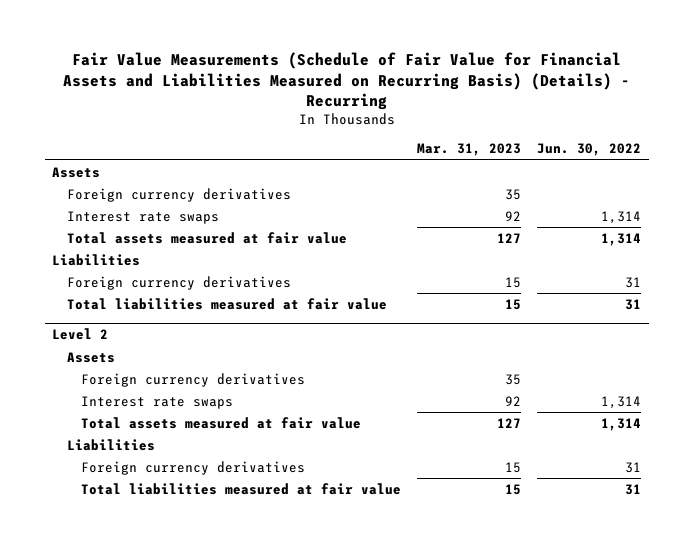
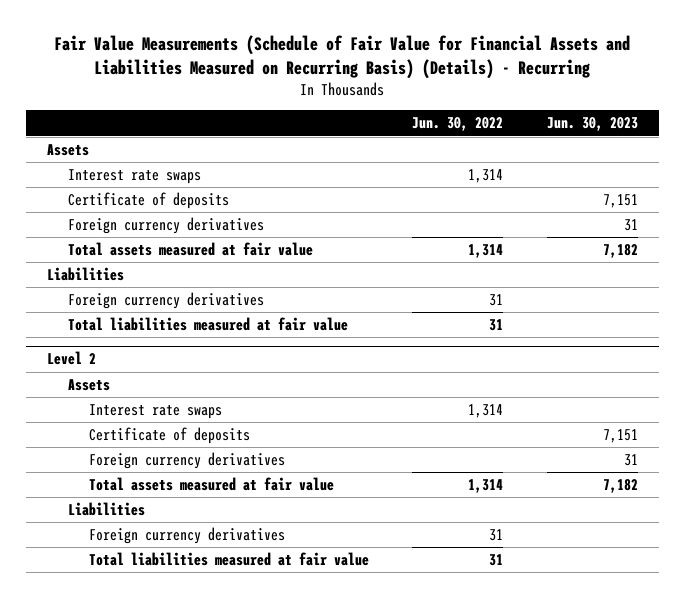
[417,143,522,157] Mar. 31, 2023 -> none
none -> [546,117,638,132] Jun. 30, 2023
none -> [68,192,230,210] Certificate of deposits
[66,187,291,202] Foreign currency derivatives -> [68,217,265,235] Foreign currency derivatives
none -> [89,427,251,445] Certificate of deposits
[81,372,306,387] Foreign currency derivatives -> [89,452,286,470] Foreign currency derivatives

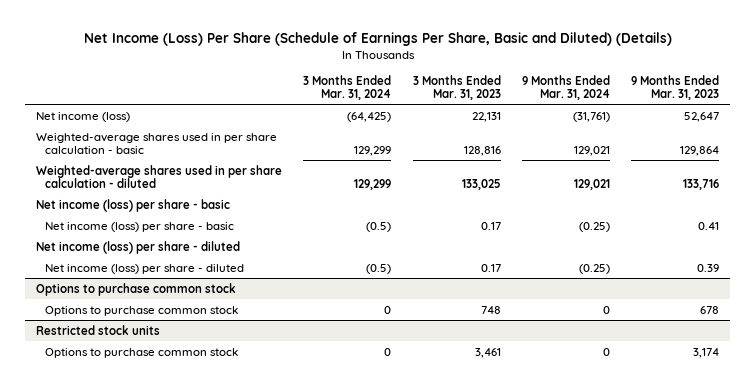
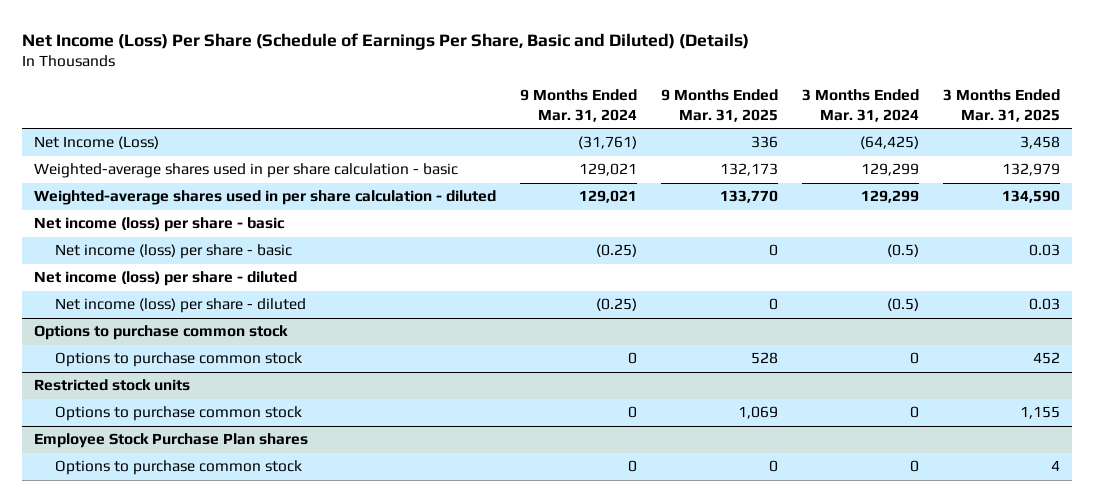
[412,74,501,101] 3 Months Ended Mar. 31, 2023 -> none
[631,74,720,101] 9 Months Ended Mar. 31, 2023 -> none
none -> [660,89,778,122] 9 Months Ended Mar. 31, 2025
none -> [942,89,1060,122] 3 Months Ended Mar. 31, 2025
[35,111,130,122] Net income (loss) -> [33,136,159,150] Net Income (Loss)
none -> [33,433,308,449] Employee Stock Purchase Plan shares
none -> [55,460,303,476] Options to purchase common stock

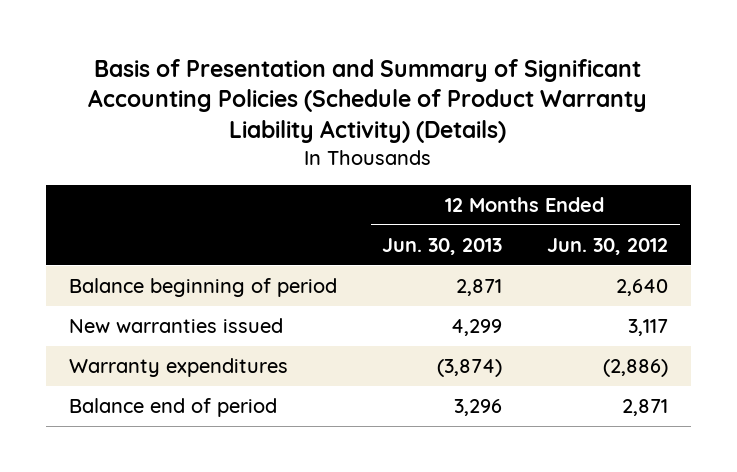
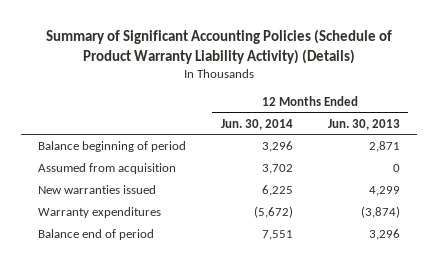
[88,58,648,144] Basis of Presentation and Summary of Significant Accounting Policies (Schedule of Product Warranty Liability Activity) (Details) -> [45,28,392,64] Summary of Significant Accounting Policies (Schedule of Product Warranty Liability Activity) (Details)
[547,237,669,255] Jun. 30, 2012 -> none
none -> [220,118,293,130] Jun. 30, 2014
none -> [38,163,177,175] Assumed from acquisition

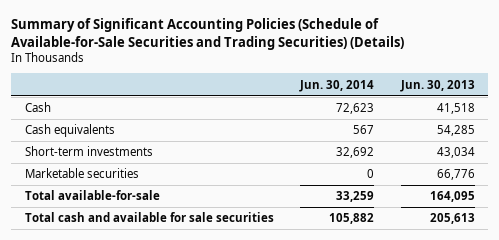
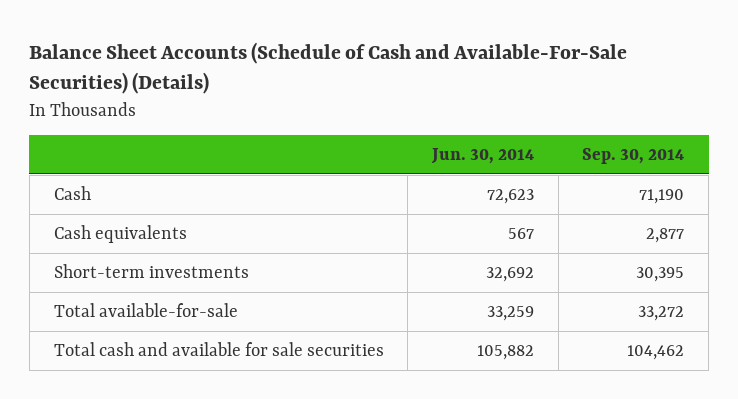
[11,17,405,50] Summary of Significant Accounting Policies (Schedule of Available-for-Sale Securities and Trading Securities) (Details) -> [29,42,628,95] Balance Sheet Accounts (Schedule of Cash and Available-For-Sale Securities) (Details)
[399,79,475,92] Jun. 30, 2013 -> none
none -> [582,147,685,164] Sep. 30, 2014
[24,168,139,179] Marketable securities -> none

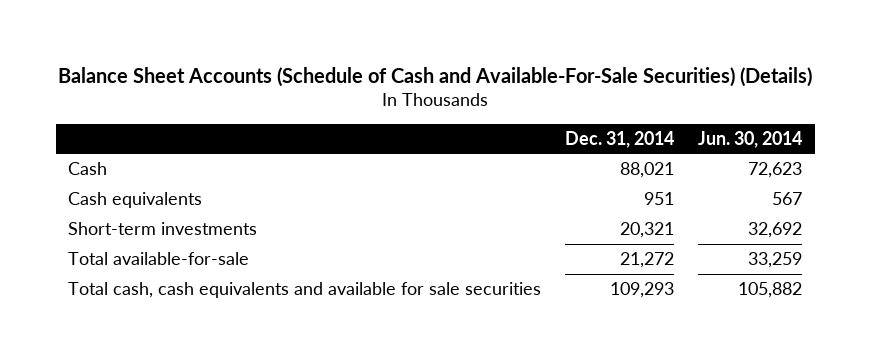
[582,147,685,164] Sep. 30, 2014 -> none
none -> [565,130,675,148] Dec. 31, 2014
[53,341,384,356] Total cash and available for sale securities -> [68,282,542,299] Total cash, cash equivalents and available for sale securities

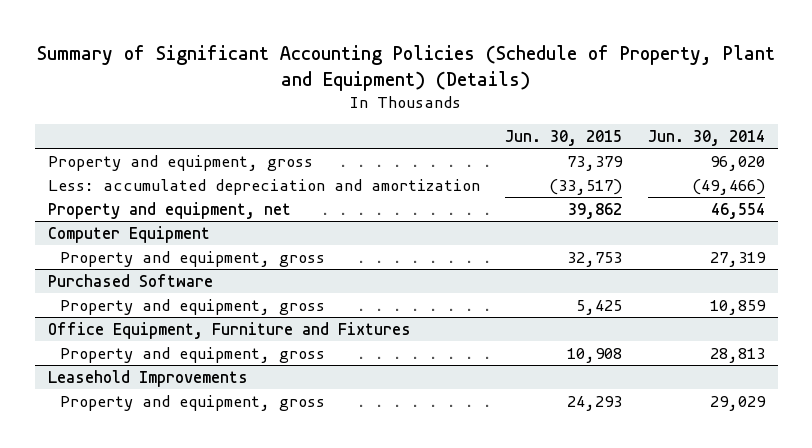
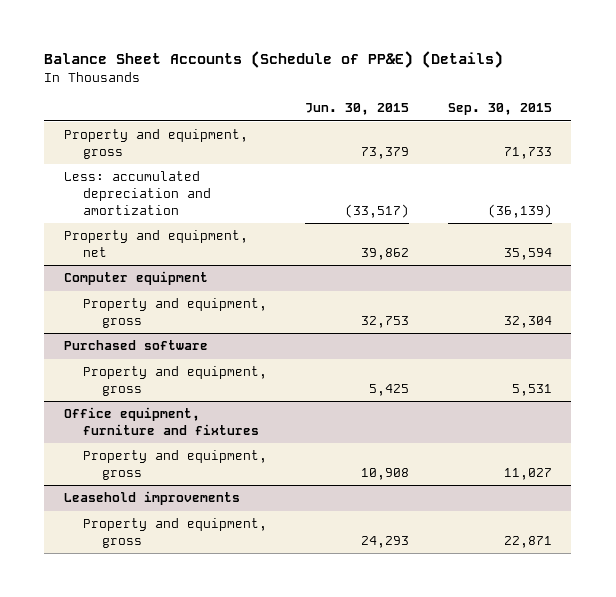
[37,45,776,91] Summary of Significant Accounting Policies (Schedule of Property, Plant and Equipment) (Details) -> [44,51,504,69] Balance Sheet Accounts (Schedule of PP&E) (Details)
[647,129,765,146] Jun. 30, 2014 -> none
none -> [447,103,552,116] Sep. 30, 2015
[47,225,210,243] Computer Equipment -> [63,271,208,286] Computer equipment
[47,273,213,287] Purchased Software -> [63,340,208,351] Purchased software
[47,321,411,339] Office Equipment, Furniture and Fixtures -> [63,407,259,435] Office equipment, furniture and fixtures
[47,369,248,387] Leasehold Improvements -> [63,491,240,506] Leasehold improvements

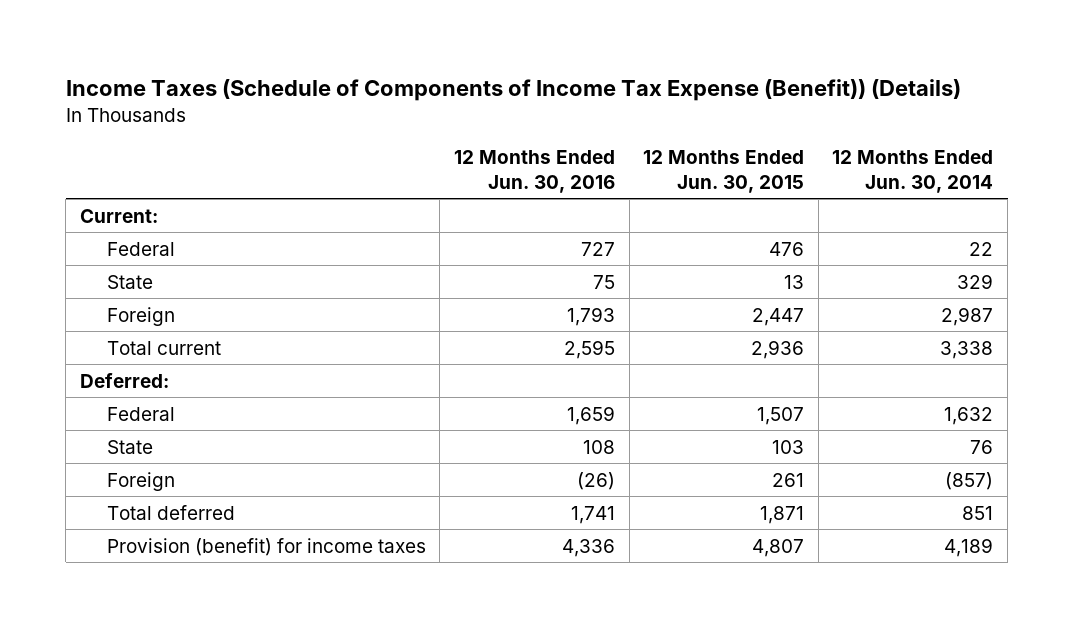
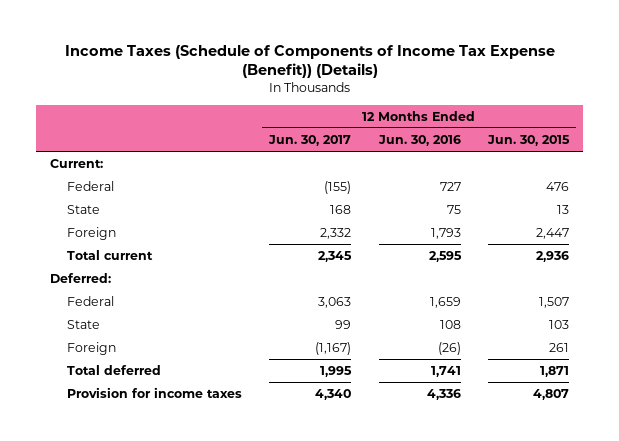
[832,150,994,193] 12 Months Ended Jun. 30, 2014 -> none
none -> [268,134,352,146] Jun. 30, 2017
[106,537,426,556] Provision (benefit) for income taxes -> [66,386,242,398] Provision for income taxes

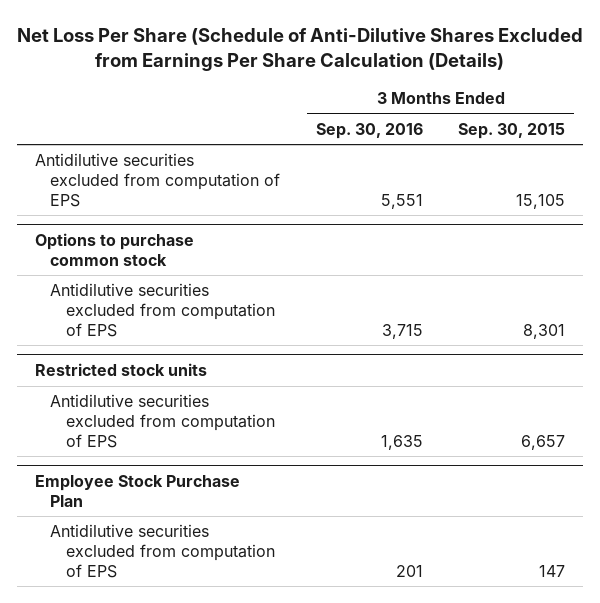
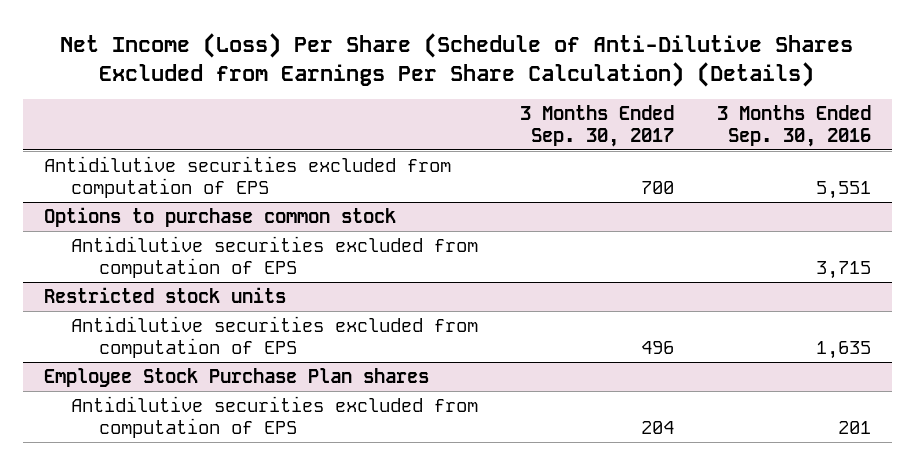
[17,27,584,71] Net Loss Per Share (Schedule of Anti-Dilutive Shares Excluded from Earnings Per Share Calculation (Details) -> [60,32,854,87] Net Income (Loss) Per Share (Schedule of Anti-Dilutive Shares Excluded from Earnings Per Share Calculation) (Details)
[458,122,566,139] Sep. 30, 2015 -> none
none -> [520,104,675,147] 3 Months Ended Sep. 30, 2017
[34,475,240,507] Employee Stock Purchase Plan -> [43,367,429,387] Employee Stock Purchase Plan shares

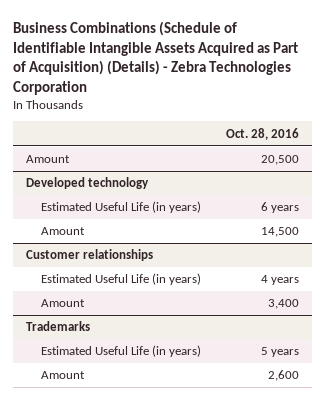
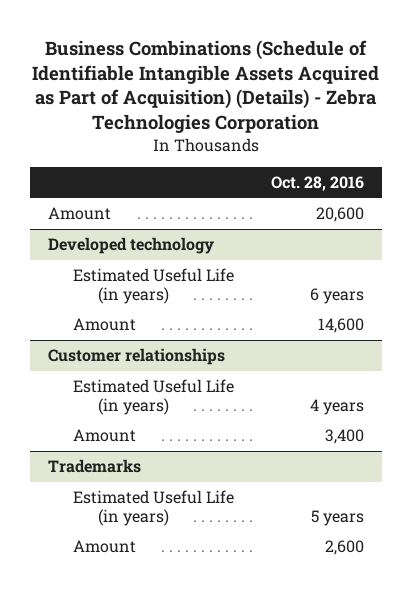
[261,155,300,166] 20,500 -> [315,207,364,223] 20,600
[261,227,300,238] 14,500 -> [317,318,364,334] 14,600

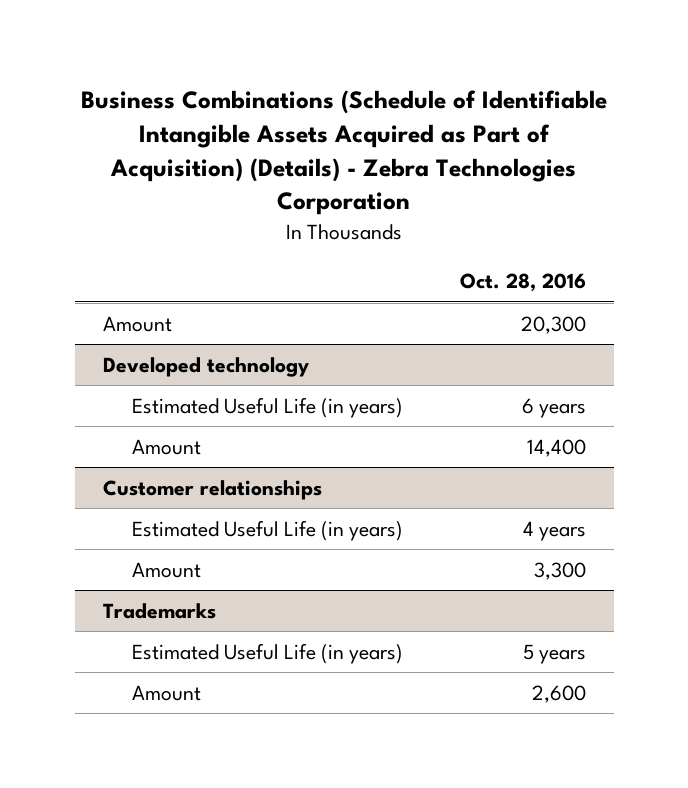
[315,207,364,223] 20,600 -> [520,315,586,334] 20,300
[317,318,364,334] 14,600 -> [526,438,586,457] 14,400
[324,429,364,445] 3,400 -> [533,561,586,580] 3,300

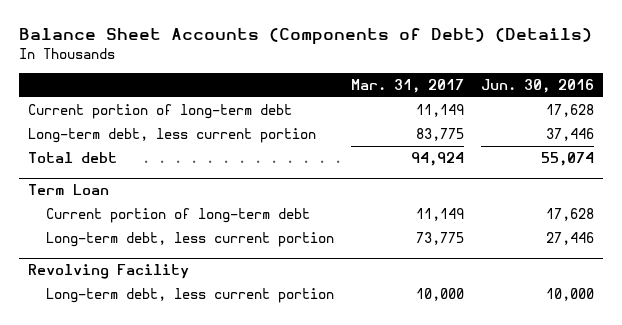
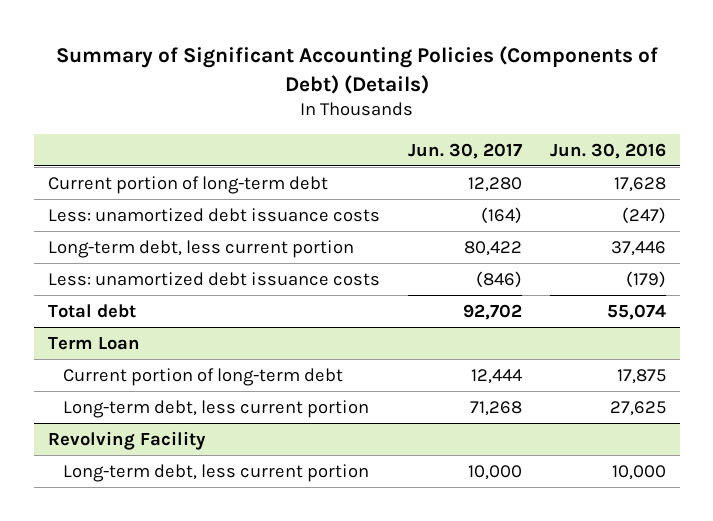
[19,28,593,46] Balance Sheet Accounts (Components of Debt) (Details) -> [55,46,658,94] Summary of Significant Accounting Policies (Components of Debt) (Details)
[350,78,464,93] Mar. 31, 2017 -> none
none -> [407,142,522,159] Jun. 30, 2017
none -> [47,207,380,222] Less: unamortized debt issuance costs
none -> [47,271,380,286] Less: unamortized debt issuance costs
[546,208,595,222] 17,628 -> [616,368,666,384] 17,875
[546,232,595,246] 27,446 -> [609,400,666,416] 27,625

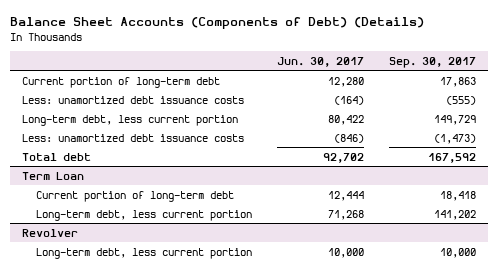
[55,46,658,94] Summary of Significant Accounting Policies (Components of Debt) (Details) -> [9,17,424,30] Balance Sheet Accounts (Components of Debt) (Details)
[549,142,666,159] Jun. 30, 2016 -> none
none -> [388,56,476,68] Sep. 30, 2017
[47,430,206,450] Revolving Facility -> [22,228,79,237] Revolver

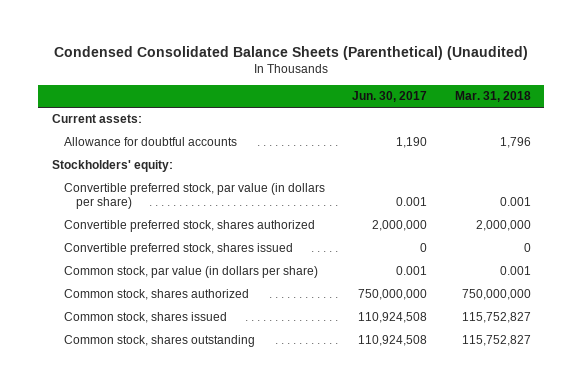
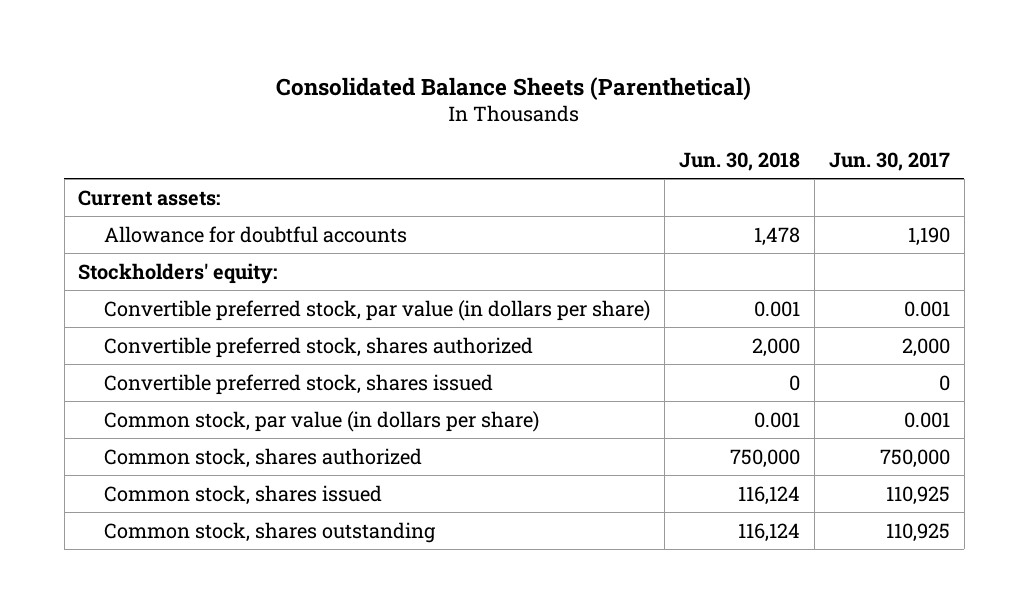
[54,45,529,60] Condensed Consolidated Balance Sheets (Parenthetical) (Unaudited) -> [276,76,752,100] Consolidated Balance Sheets (Parenthetical)
[454,91,531,103] Mar. 31, 2018 -> none
none -> [678,151,800,171] Jun. 30, 2018
[372,220,428,232] 2,000,000 -> [901,337,950,357] 2,000
[358,289,428,301] 750,000,000 -> [879,448,950,468] 750,000
[358,312,428,324] 110,924,508 -> [885,485,950,505] 110,925
[358,335,428,347] 110,924,508 -> [885,522,950,542] 110,925

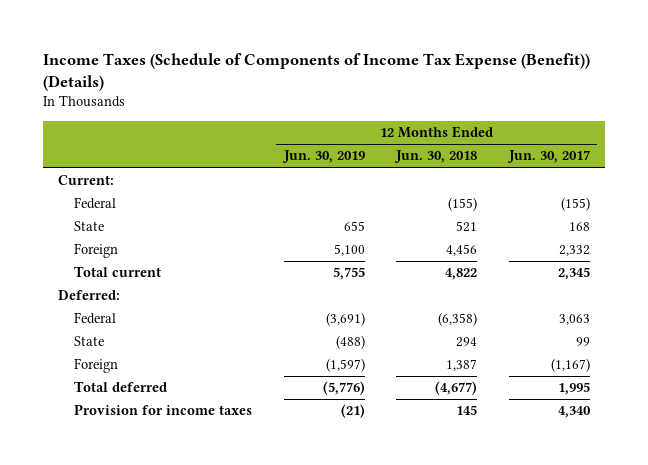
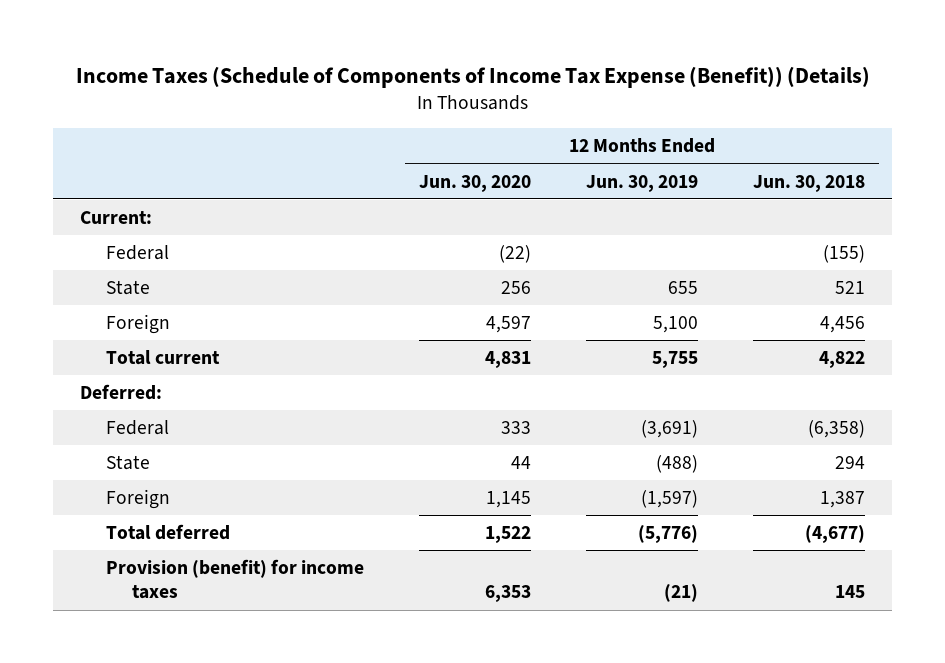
[506,150,590,164] Jun. 30, 2017 -> none
none -> [419,174,532,192] Jun. 30, 2020
[74,404,253,416] Provision for income taxes -> [106,559,365,600] Provision (benefit) for income taxes

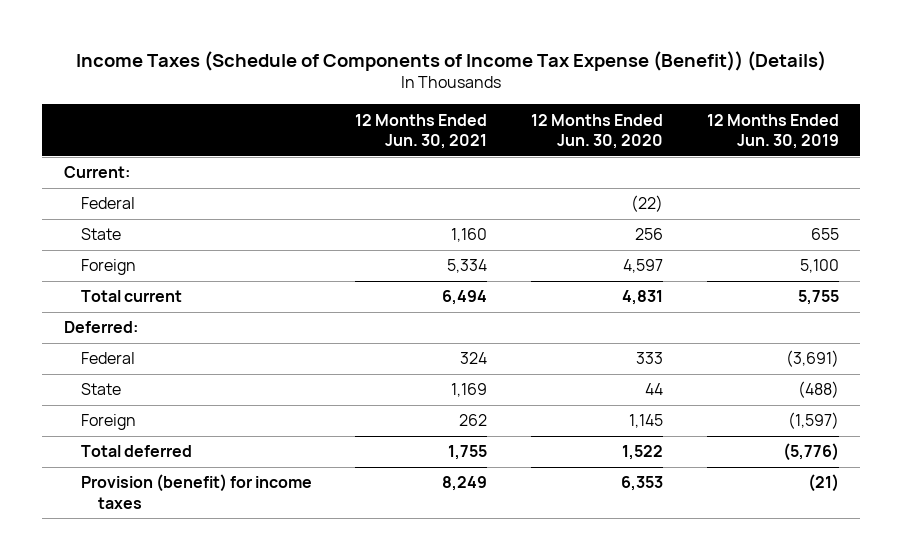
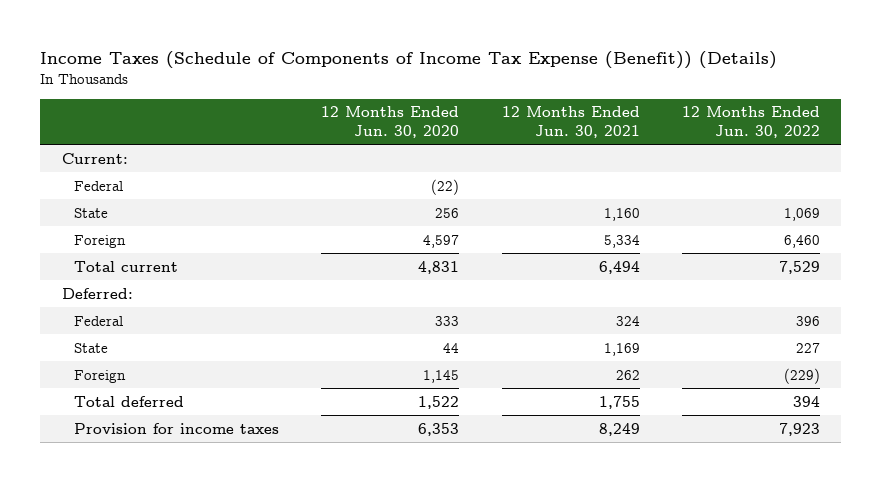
[706,113,839,150] 12 Months Ended Jun. 30, 2019 -> none
none -> [681,106,820,138] 12 Months Ended Jun. 30, 2022
[80,474,312,509] Provision (benefit) for income taxes -> [74,422,280,434] Provision for income taxes

